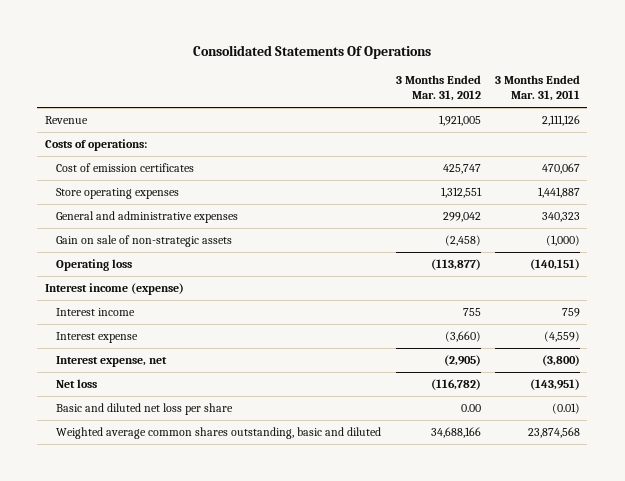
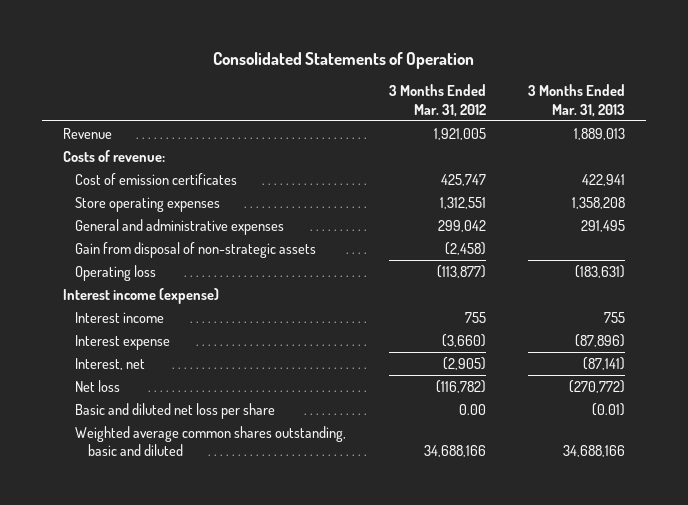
[193,45,432,60] Consolidated Statements Of Operations -> [212,51,474,69] Consolidated Statements of Operation
[494,75,580,102] 3 Months Ended Mar. 31, 2011 -> none
none -> [527,84,625,117] 3 Months Ended Mar. 31, 2013
[44,139,147,152] Costs of operations: -> [62,149,165,162] Costs of revenue:
[56,235,233,248] Gain on sale of non-strategic assets -> [75,241,317,258] Gain from disposal of non-strategic assets
[56,356,168,368] Interest expense, net -> [75,357,146,370] Interest, net

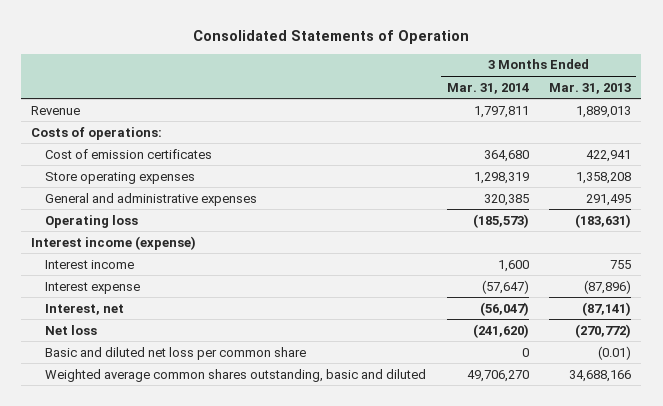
[388,84,486,117] 3 Months Ended Mar. 31, 2012 -> none
none -> [446,82,529,94] Mar. 31, 2014
[62,149,165,162] Costs of revenue: -> [31,126,163,140] Costs of operations:
[75,241,317,258] Gain from disposal of non-strategic assets -> none
[75,402,276,419] Basic and diluted net loss per share -> [45,346,307,360] Basic and diluted net loss per common share

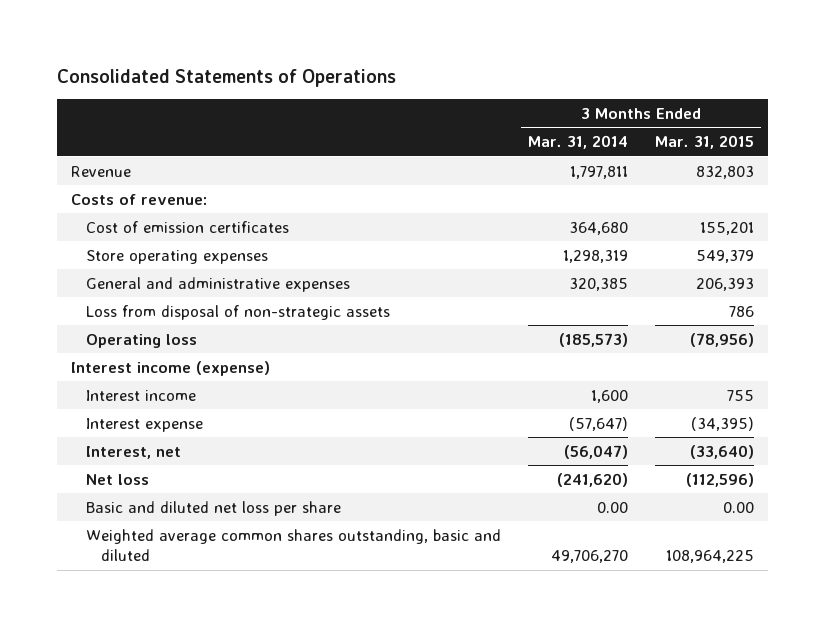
[193,29,470,44] Consolidated Statements of Operation -> [57,68,397,87] Consolidated Statements of Operations
[549,82,632,94] Mar. 31, 2013 -> none
none -> [655,135,755,150] Mar. 31, 2015
[31,126,163,140] Costs of operations: -> [70,193,207,205] Costs of revenue:
none -> [85,304,390,320] Loss from disposal of non-strategic assets
[45,346,307,360] Basic and diluted net loss per common share -> [85,500,341,516] Basic and diluted net loss per share
[521,347,529,357] 0 -> [597,501,629,513] 0.00

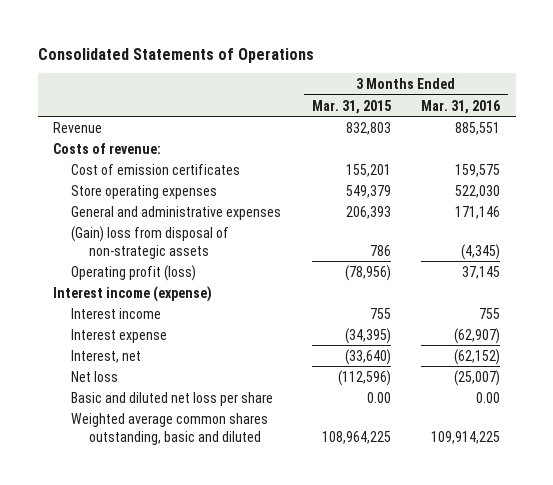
[528,135,629,150] Mar. 31, 2014 -> none
none -> [421,99,501,114] Mar. 31, 2016
[85,304,390,320] Loss from disposal of non-strategic assets -> [70,225,229,259] (Gain) loss from disposal of non-strategic assets
[85,333,197,348] Operating loss -> [70,264,196,281] Operating profit (loss)

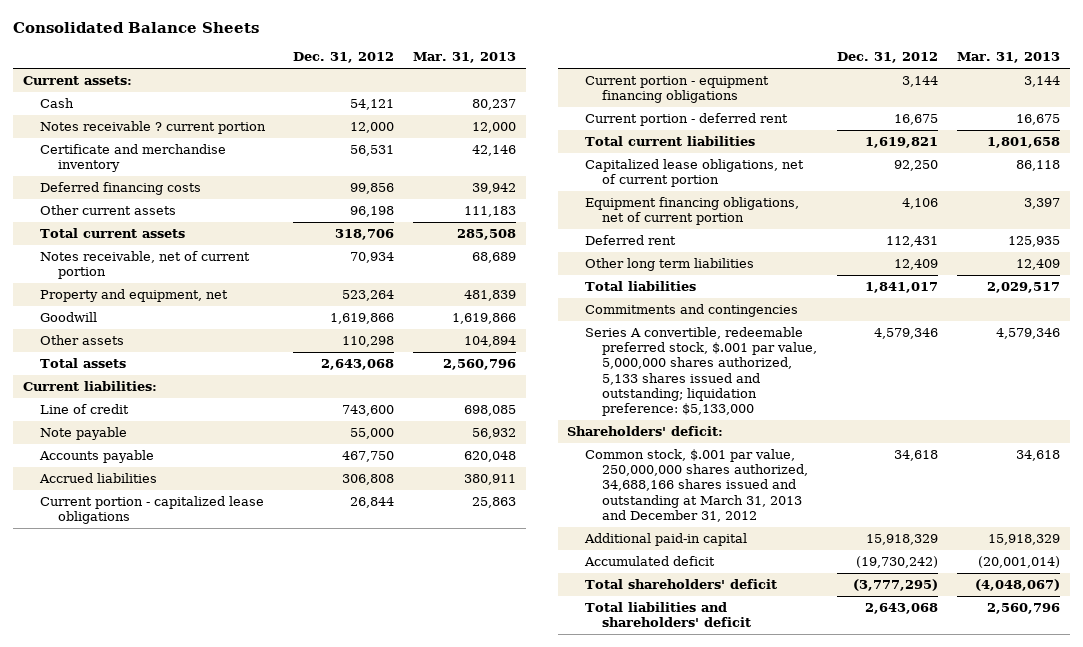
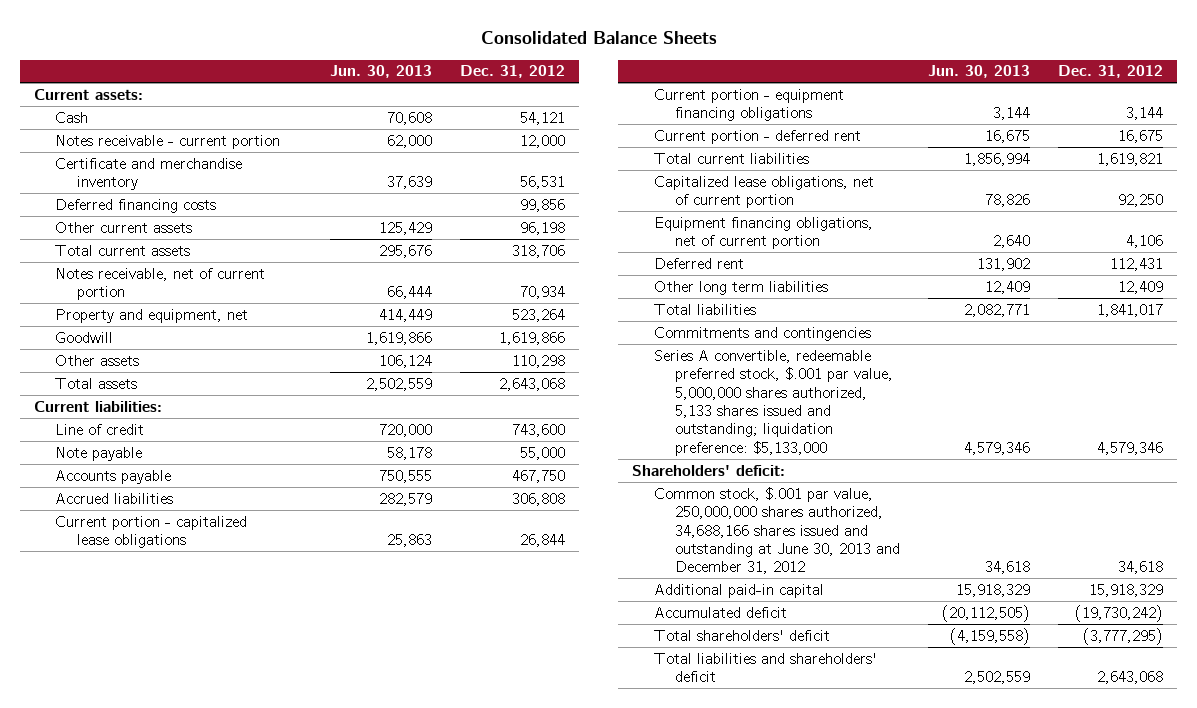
[413,52,517,64] Mar. 31, 2013 -> none
none -> [329,65,432,79] Jun. 30, 2013
[40,121,267,135] Notes receivable ? current portion -> [55,134,281,149] Notes receivable - current portion
[584,449,809,522] Common stock, $.001 par value, 250,000,000 shares authorized, 34,688,166 shares issued and outstanding at March 31, 2013 and December 31, 2012 -> [653,486,901,575] Common stock, $.001 par value, 250,000,000 shares authorized, 34,688,166 shares issued and outstanding at June 30, 2013 and December 31, 2012

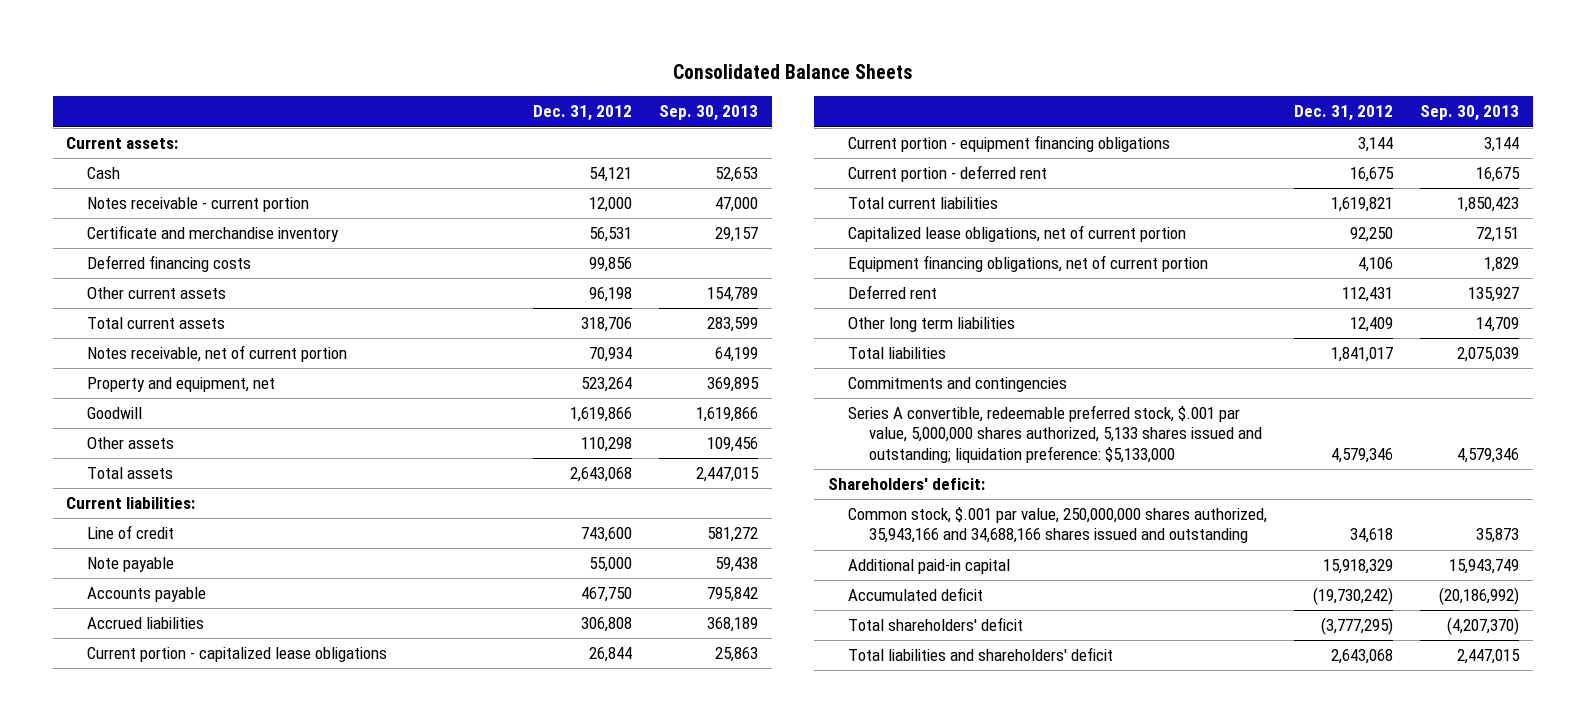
[329,65,432,79] Jun. 30, 2013 -> none
none -> [659,105,759,122] Sep. 30, 2013
[653,486,901,575] Common stock, $.001 par value, 250,000,000 shares authorized, 34,688,166 shares issued and outstanding at June 30, 2013 and December 31, 2012 -> [848,507,1268,544] Common stock, $.001 par value, 250,000,000 shares authorized, 35,943,166 and 34,688,166 shares issued and outstanding

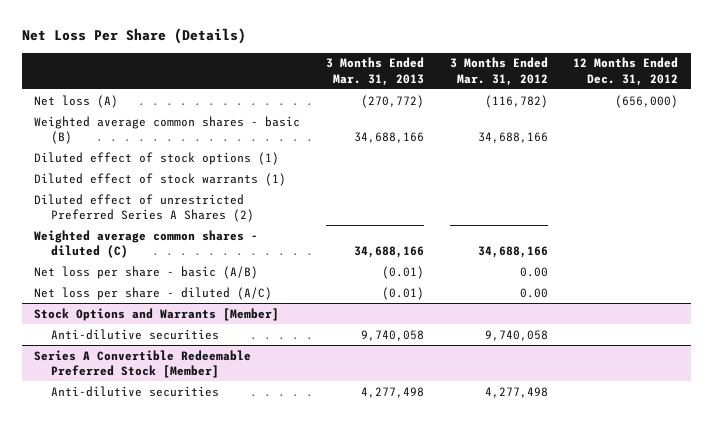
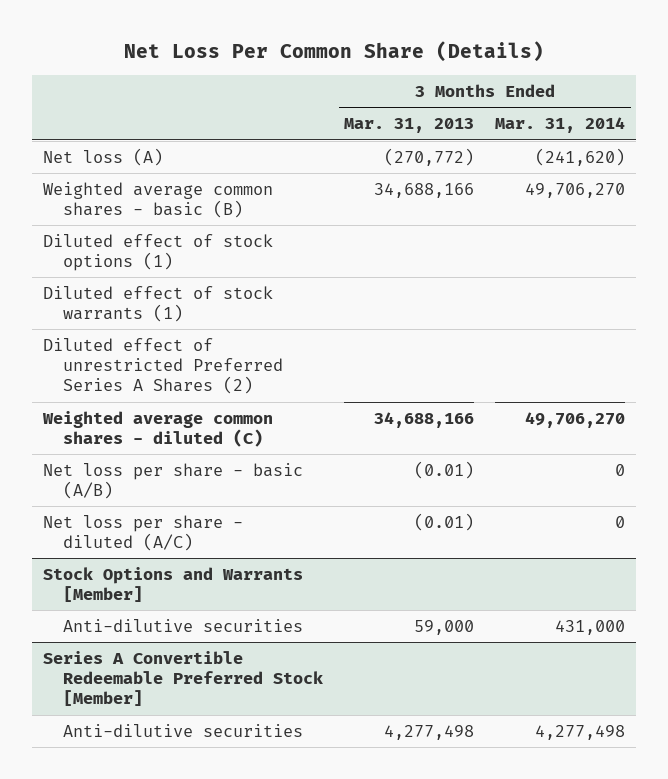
[21,28,246,45] Net Loss Per Share (Details) -> [124,41,545,63] Net Loss Per Common Share (Details)
[449,57,548,86] 3 Months Ended Mar. 31, 2012 -> none
[573,57,679,86] 12 Months Ended Dec. 31, 2012 -> none
none -> [495,117,626,134] Mar. 31, 2014
[361,329,425,341] 9,740,058 -> [414,620,475,636] 59,000

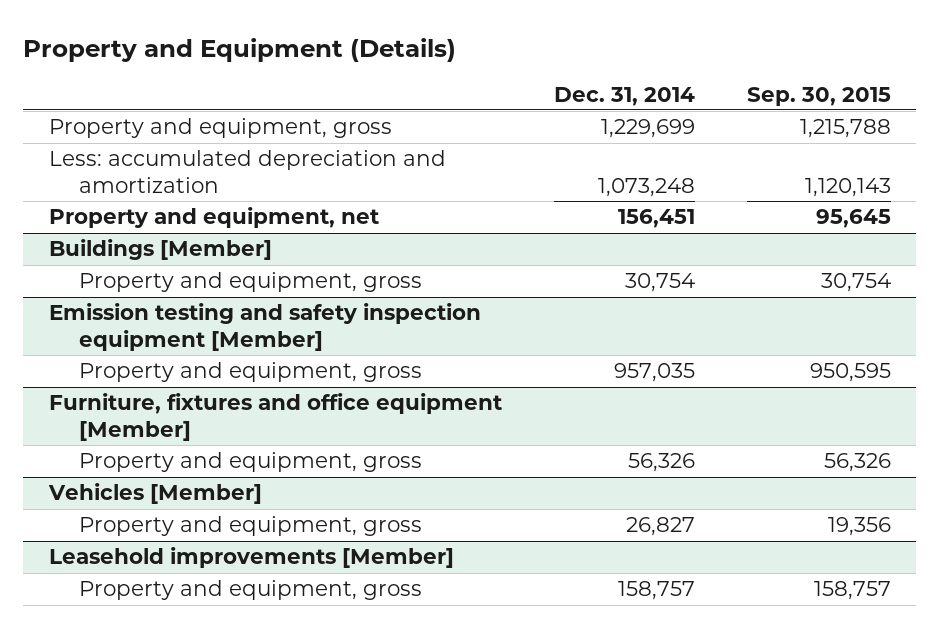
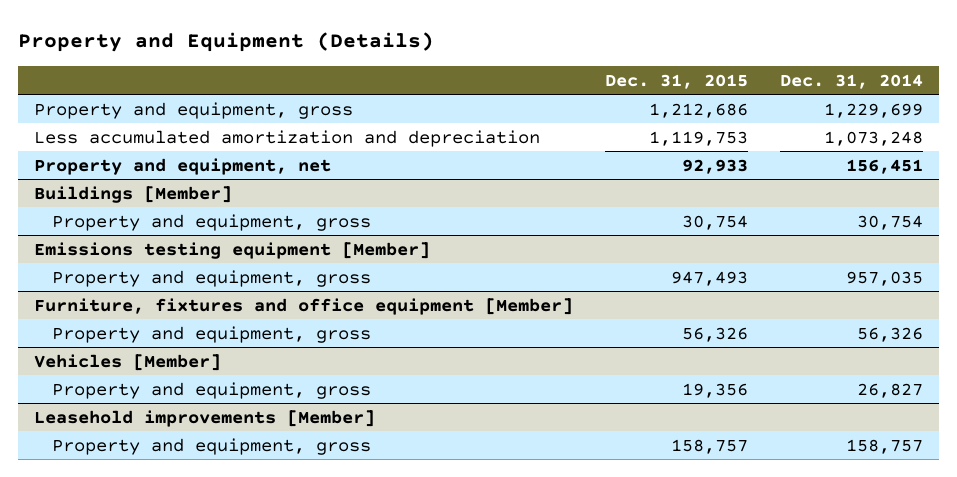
[746,86,891,106] Sep. 30, 2015 -> none
none -> [605,73,749,89] Dec. 31, 2015
[49,150,447,193] Less: accumulated depreciation and amortization -> [34,129,541,147] Less accumulated amortization and depreciation
[49,303,482,351] Emission testing and safety inspection equipment [Member] -> [34,241,431,259] Emissions testing equipment [Member]

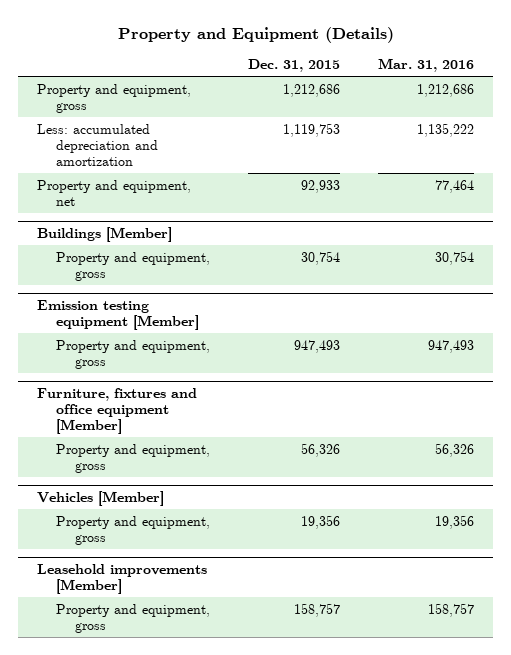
[780,73,924,89] Dec. 31, 2014 -> none
none -> [378,58,475,73] Mar. 31, 2016
[34,129,541,147] Less accumulated amortization and depreciation -> [37,123,158,166] Less: accumulated depreciation and amortization
[34,241,431,259] Emissions testing equipment [Member] -> [37,299,199,330] Emission testing equipment [Member]

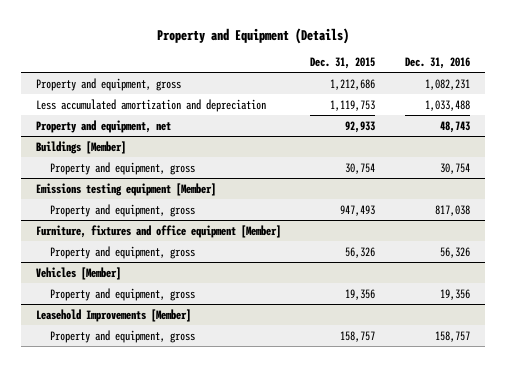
[378,58,475,73] Mar. 31, 2016 -> none
none -> [405,57,471,70] Dec. 31, 2016
[37,123,158,166] Less: accumulated depreciation and amortization -> [35,98,266,112] Less accumulated amortization and depreciation
[37,299,199,330] Emission testing equipment [Member] -> [35,182,216,196] Emissions testing equipment [Member]
[37,563,208,594] Leasehold improvements [Member] -> [35,308,191,322] Leasehold Improvements [Member]

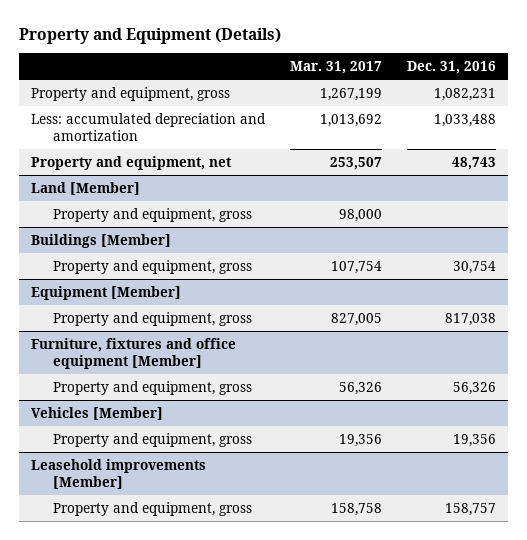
[310,57,376,70] Dec. 31, 2015 -> none
none -> [290,61,383,75] Mar. 31, 2017
[35,98,266,112] Less accumulated amortization and depreciation -> [31,112,267,141] Less: accumulated depreciation and amortization
none -> [31,181,141,195] Land [Member]
none -> [52,207,252,222] Property and equipment, gross
[35,182,216,196] Emissions testing equipment [Member] -> [31,285,182,300] Equipment [Member]
[35,308,191,322] Leasehold Improvements [Member] -> [31,458,207,489] Leasehold improvements [Member]

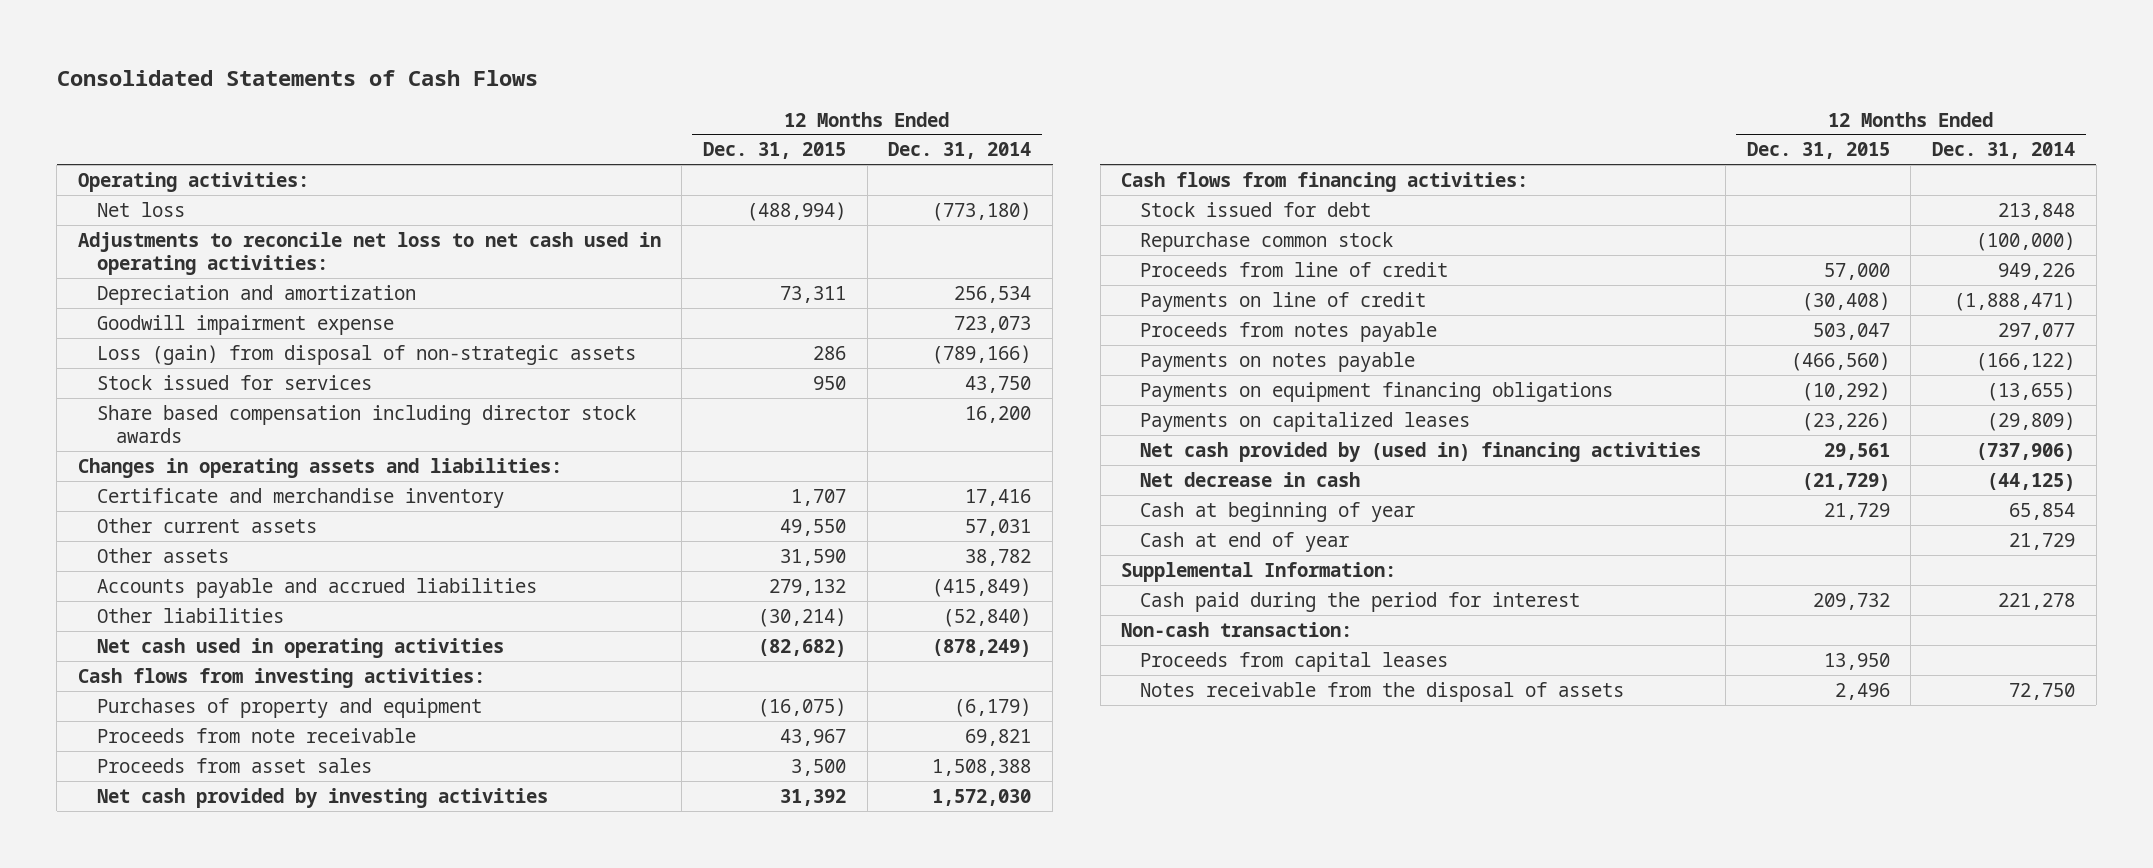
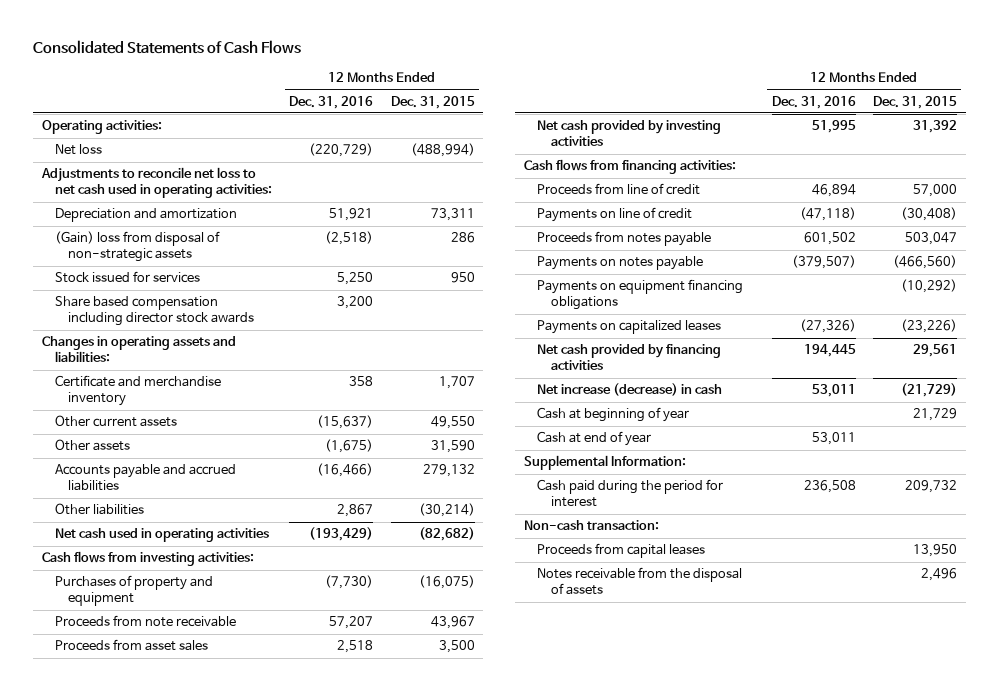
[888,142,1032,160] Dec. 31, 2014 -> none
none -> [289,95,374,109] Dec. 31, 2016
[96,314,394,335] Goodwill impairment expense -> none
[96,344,636,365] Loss (gain) from disposal of non-strategic assets -> [55,231,221,263] (Gain) loss from disposal of non-strategic assets
[1140,201,1372,217] Stock issued for debt -> none
[1140,231,1394,252] Repurchase common stock -> none
[1140,441,1702,462] Net cash provided by (used in) financing activities -> [537,344,722,371] Net cash provided by financing activities
[1140,471,1361,487] Net decrease in cash -> [537,383,723,397] Net increase (decrease) in cash

